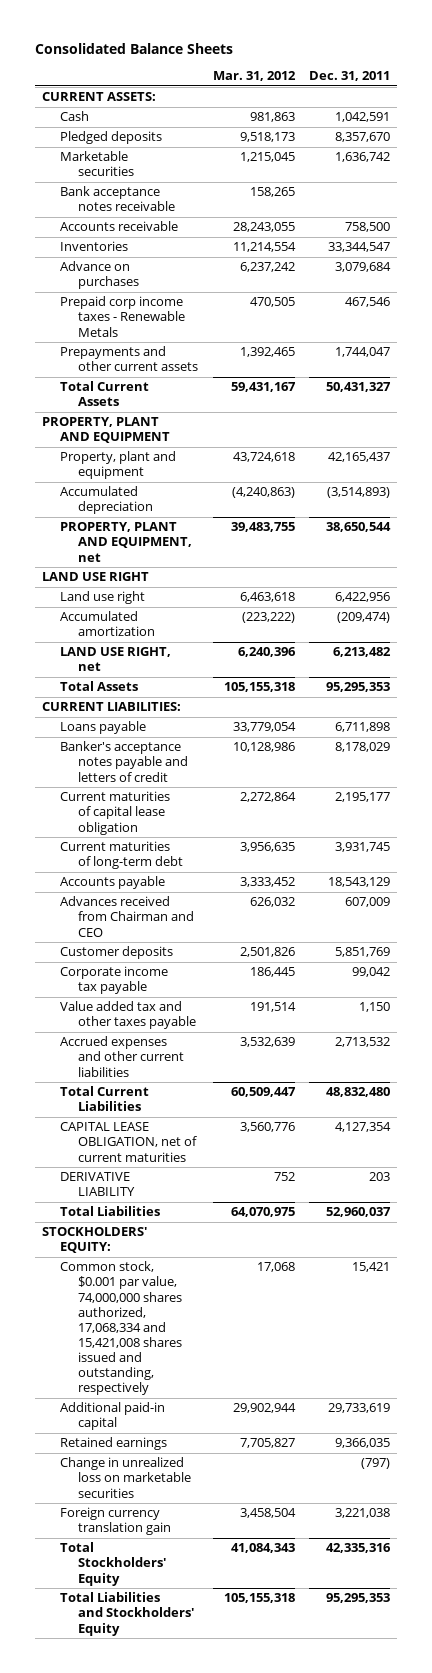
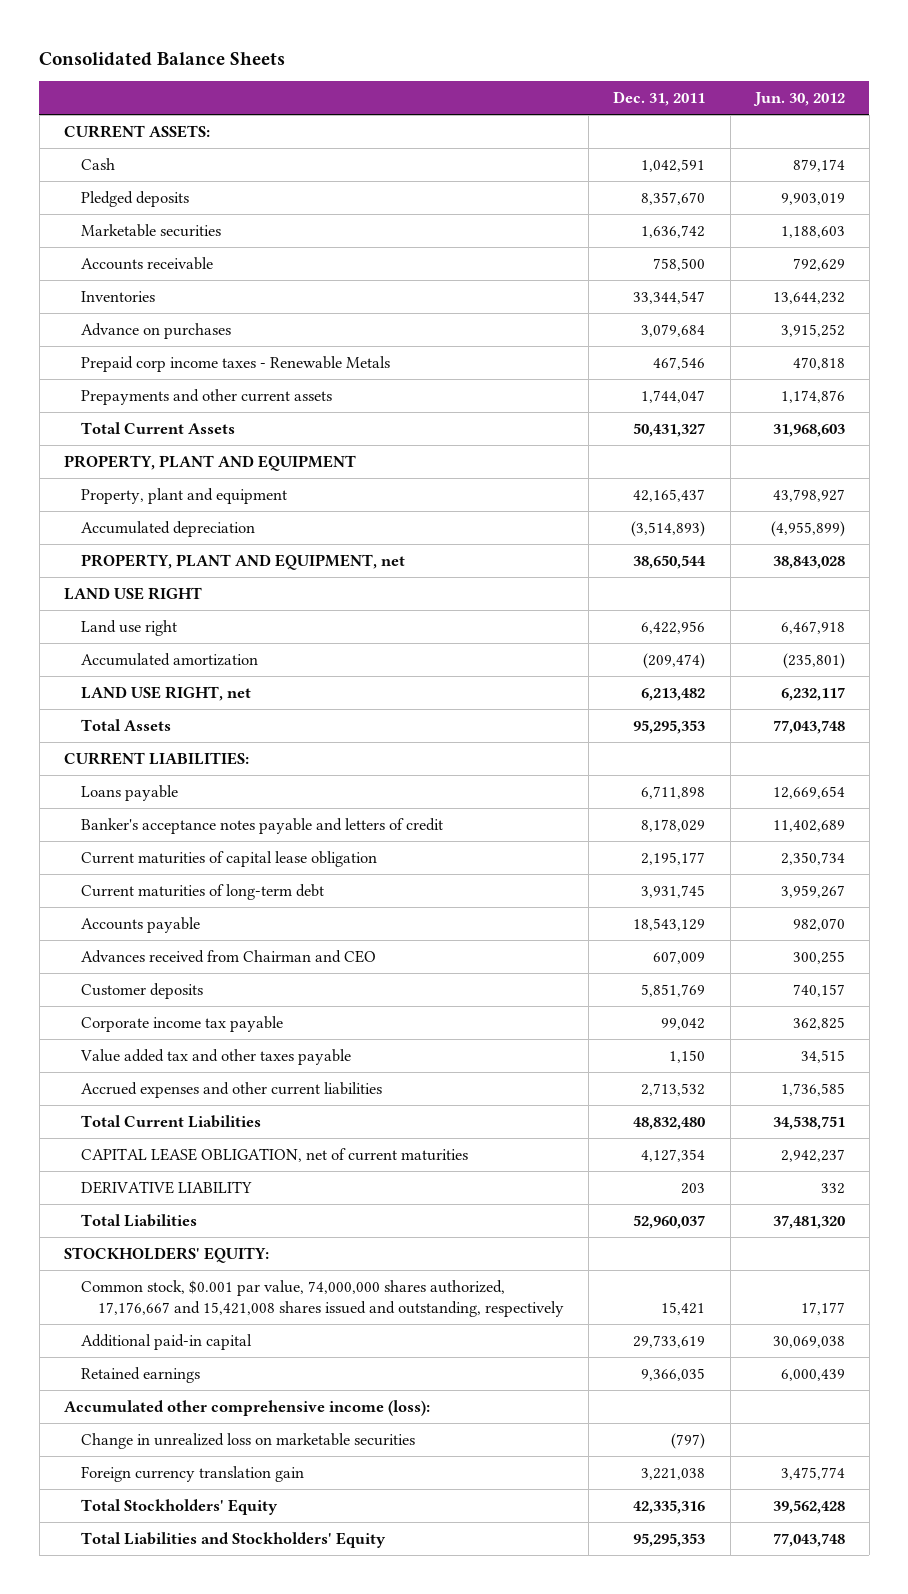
[212,71,296,82] Mar. 31, 2012 -> none
none -> [752,92,845,107] Jun. 30, 2012
[60,186,176,212] Bank acceptance notes receivable -> none
[60,1261,183,1396] Common stock, $0.001 par value, 74,000,000 shares authorized, 17,068,334 and 15,421,008 shares issued and outstanding, respectively -> [80,1279,564,1317] Common stock, $0.001 par value, 74,000,000 shares authorized, 17,176,667 and 15,421,008 shares issued and outstanding, respectively
none -> [63,1399,430,1416] Accumulated other comprehensive income (loss):

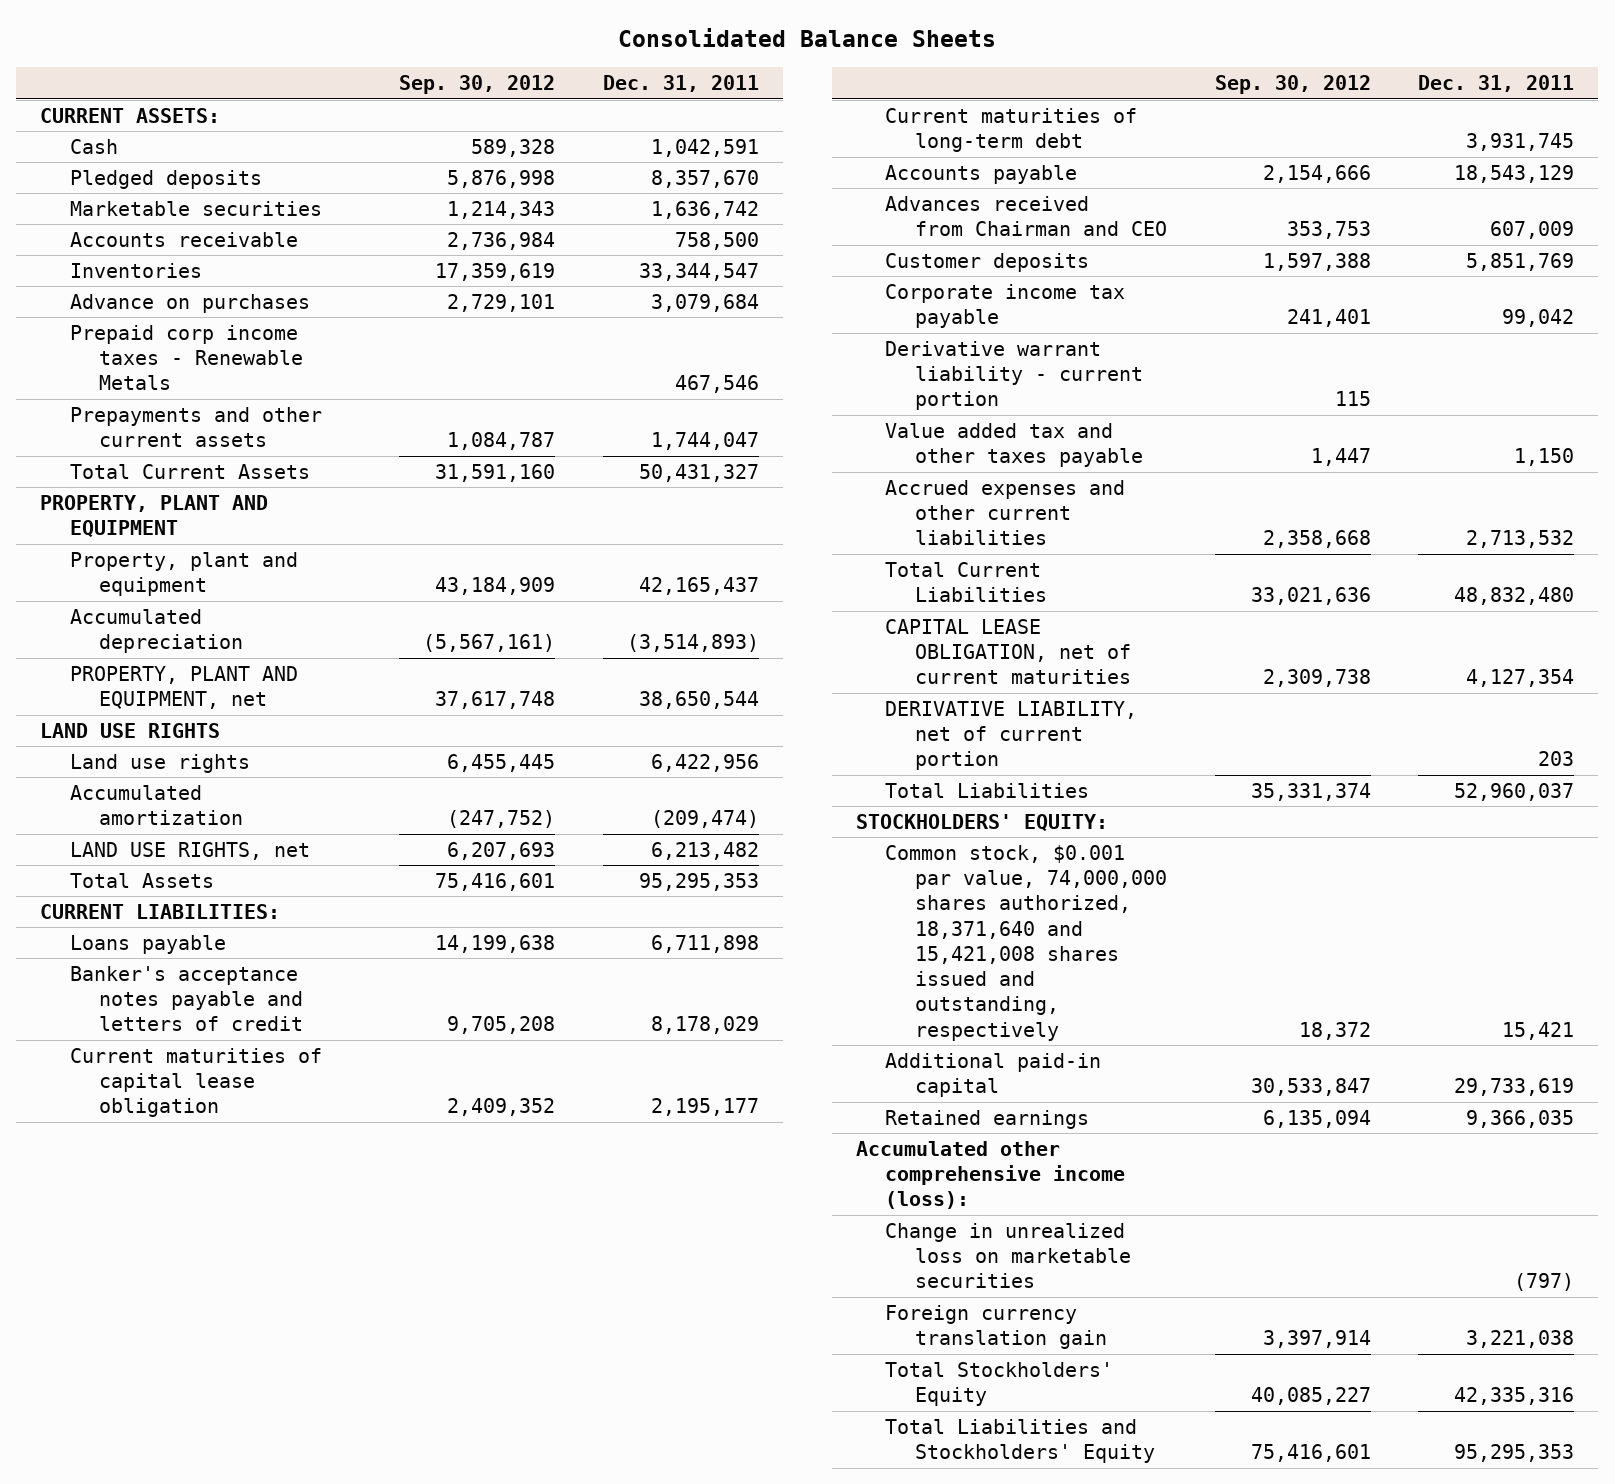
[752,92,845,107] Jun. 30, 2012 -> none
none -> [398,75,555,95] Sep. 30, 2012
[63,586,202,600] LAND USE RIGHT -> [40,722,221,738] LAND USE RIGHTS
[80,619,177,636] Land use right -> [69,753,250,773] Land use rights
[80,685,251,701] LAND USE RIGHT, net -> [69,841,310,860] LAND USE RIGHTS, net
none -> [885,340,1143,411] Derivative warrant liability - current portion
[80,1180,252,1194] DERIVATIVE LIABILITY -> [885,700,1138,771] DERIVATIVE LIABILITY, net of current portion
[80,1279,564,1317] Common stock, $0.001 par value, 74,000,000 shares authorized, 17,176,667 and 15,421,008 shares issued and outstanding, respectively -> [885,844,1167,1041] Common stock, $0.001 par value, 74,000,000 shares authorized, 18,371,640 and 15,421,008 shares issued and outstanding, respectively

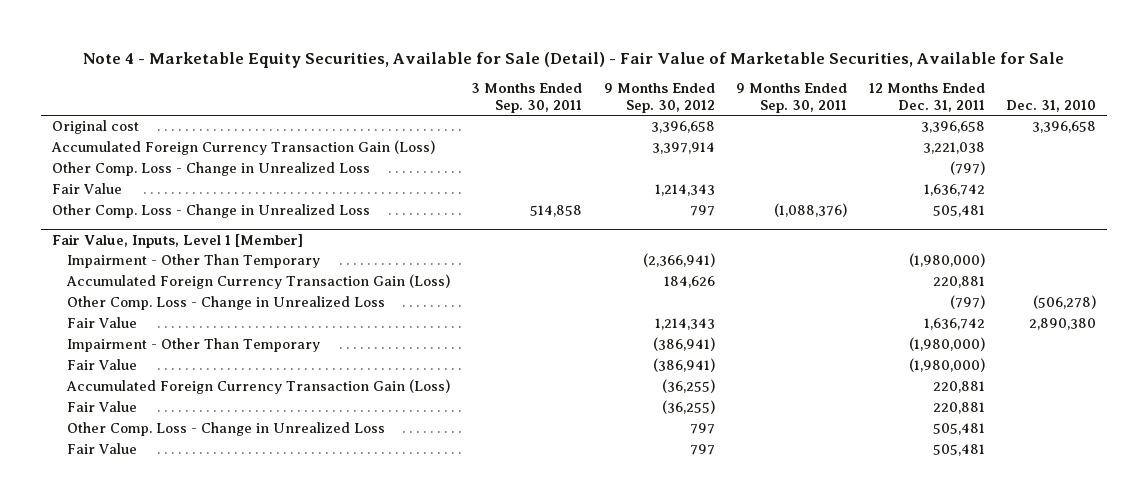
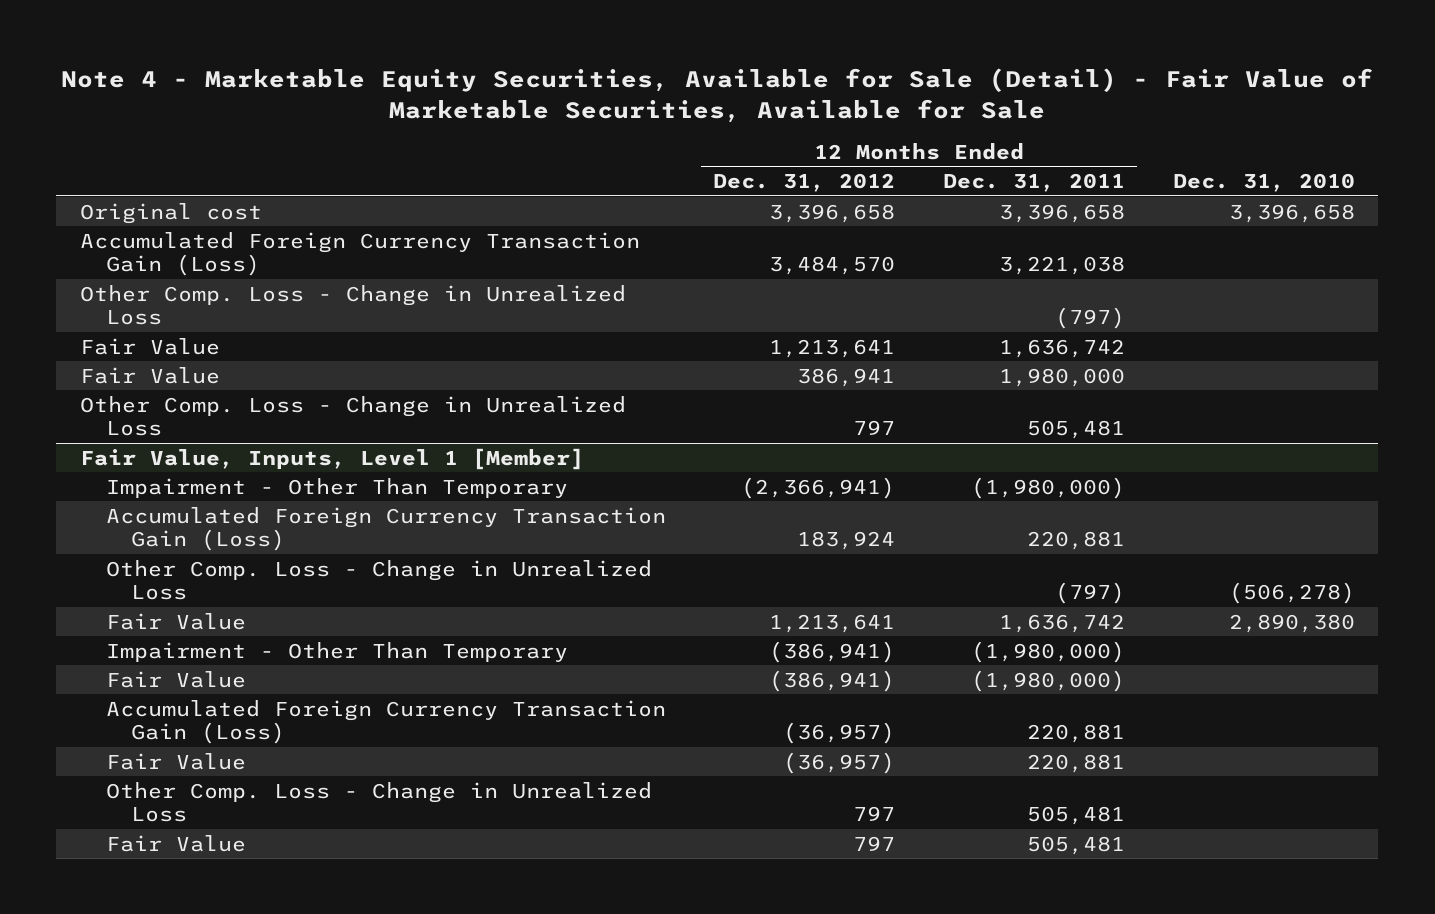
[471,83,583,113] 3 Months Ended Sep. 30, 2011 -> none
[603,83,715,113] 9 Months Ended Sep. 30, 2012 -> none
[736,83,848,113] 9 Months Ended Sep. 30, 2011 -> none
none -> [713,173,896,193] Dec. 31, 2012
none -> [80,366,221,384] Fair Value

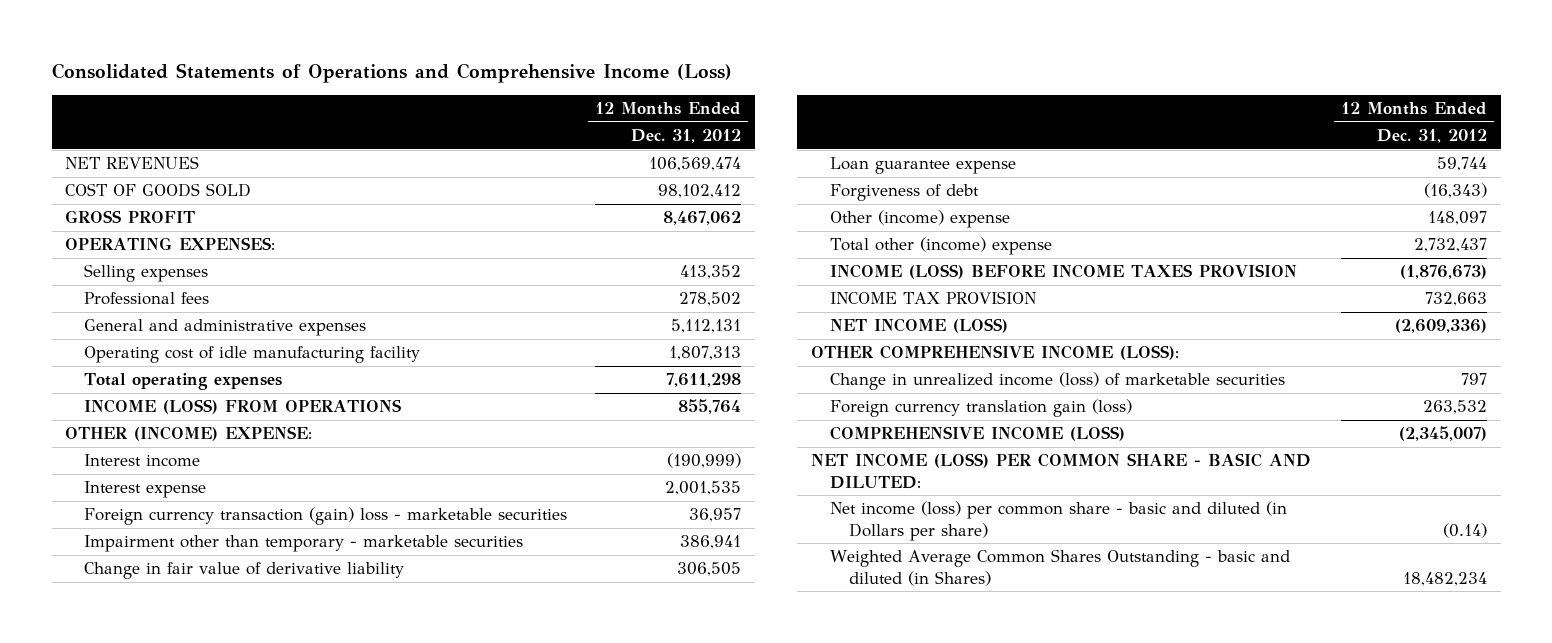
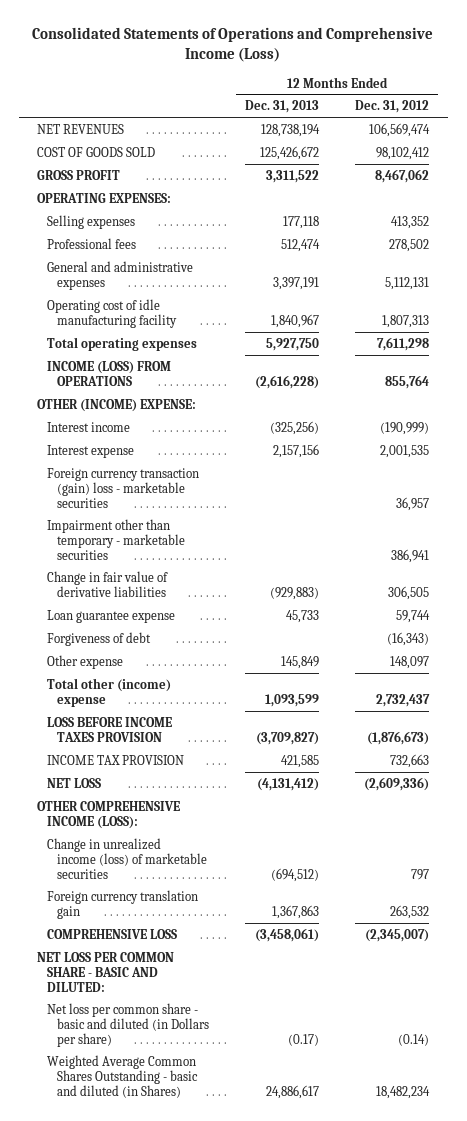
none -> [245,100,320,114] Dec. 31, 2013
[84,562,405,580] Change in fair value of derivative liability -> [47,570,169,597] Change in fair value of derivative liabilities
[830,210,1011,229] Other (income) expense -> [47,654,124,669] Other expense
[830,264,1298,280] INCOME (LOSS) BEFORE INCOME TAXES PROVISION -> [47,716,173,742] LOSS BEFORE INCOME TAXES PROVISION
[830,318,1009,334] NET INCOME (LOSS) -> [47,777,102,788] NET LOSS
[830,399,1133,418] Foreign currency translation gain (loss) -> [47,889,199,919] Foreign currency translation gain
[830,426,1126,442] COMPREHENSIVE INCOME (LOSS) -> [47,928,178,939] COMPREHENSIVE LOSS
[811,453,1312,489] NET INCOME (LOSS) PER COMMON SHARE - BASIC AND DILUTED: -> [37,951,175,992] NET LOSS PER COMMON SHARE - BASIC AND DILUTED:
[830,501,1288,541] Net income (loss) per common share - basic and diluted (in Dollars per share) -> [47,1002,209,1047] Net loss per common share - basic and diluted (in Dollars per share)

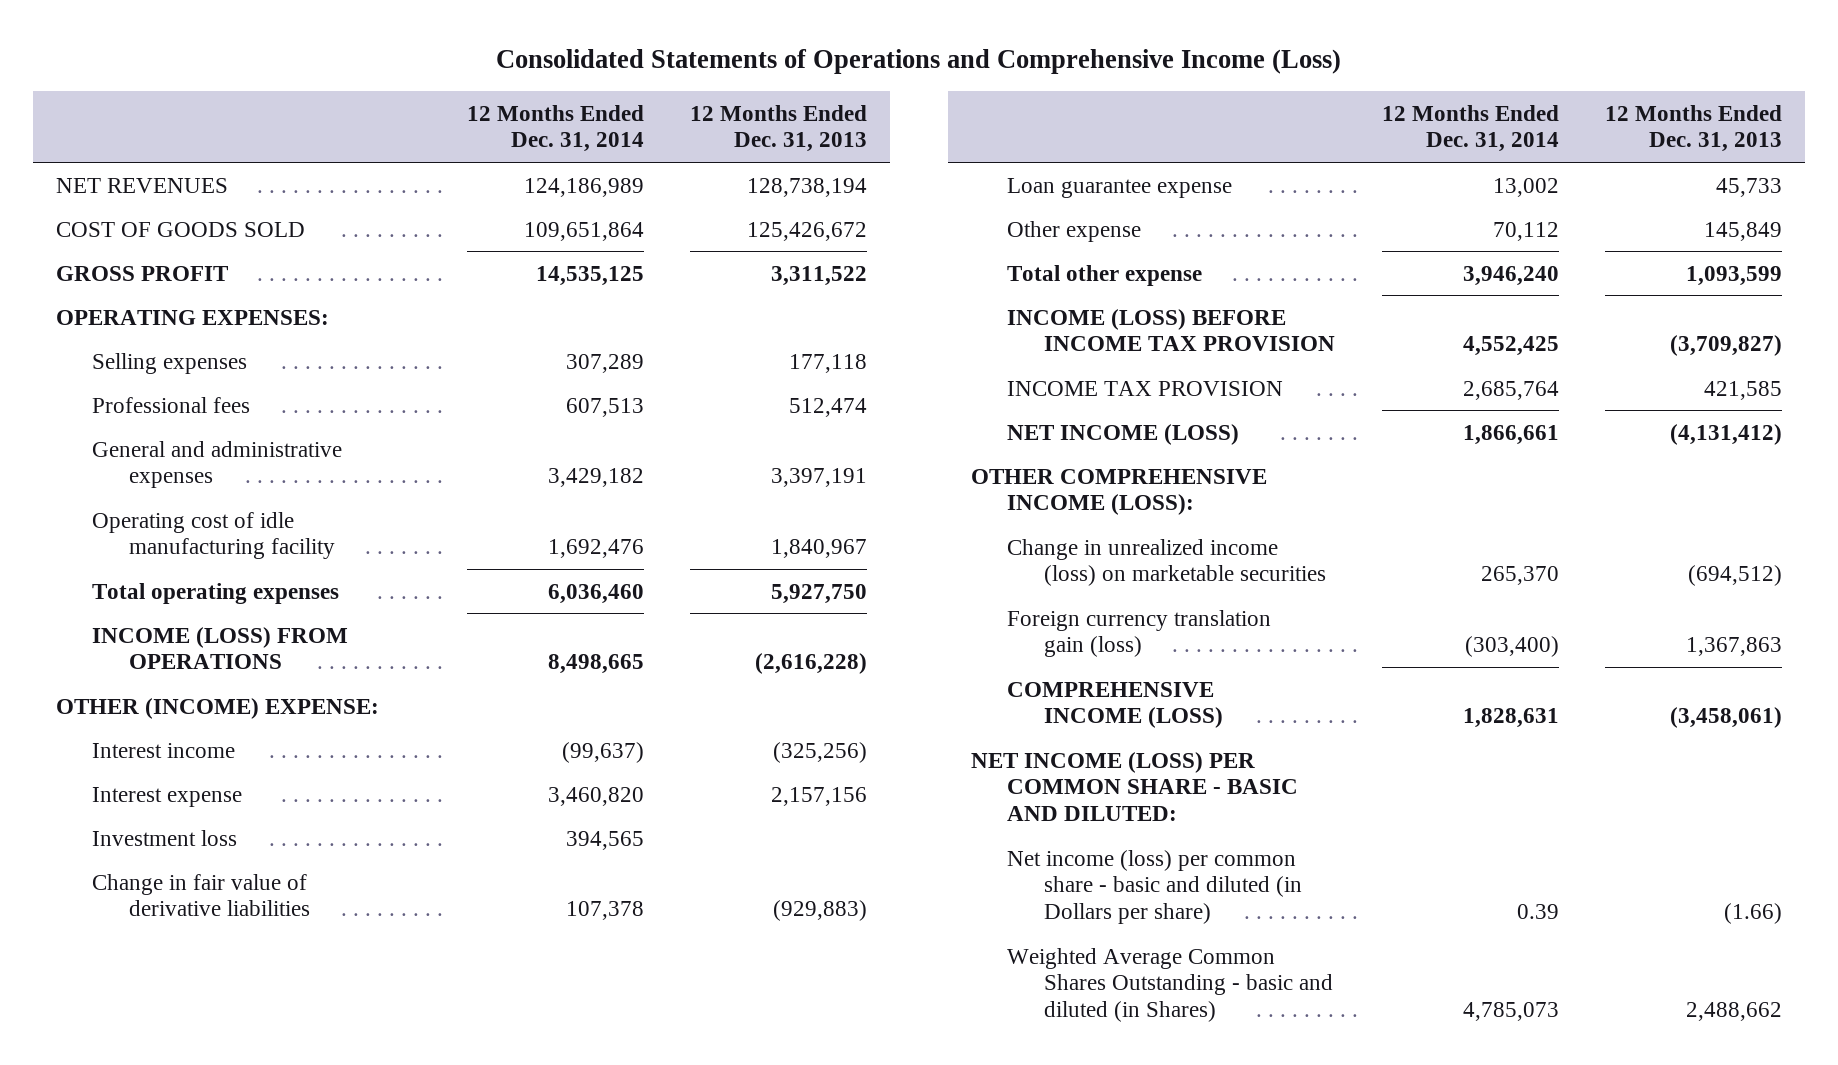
[355,100,430,114] Dec. 31, 2012 -> none
none -> [466,104,644,153] 12 Months Ended Dec. 31, 2014
[47,467,200,508] Foreign currency transaction (gain) loss - marketable securities -> none
[47,518,185,560] Impairment other than temporary - marketable securities -> none
none -> [92,829,238,846] Investment loss
[47,631,152,646] Forgiveness of debt -> none
[47,677,172,707] Total other (income) expense -> [1007,264,1203,286] Total other expense
[47,716,173,742] LOSS BEFORE INCOME TAXES PROVISION -> [1007,308,1336,352] INCOME (LOSS) BEFORE INCOME TAX PROVISION
[47,777,102,788] NET LOSS -> [1007,423,1240,445] NET INCOME (LOSS)
[47,837,207,879] Change in unrealized income (loss) of marketable securities -> [1007,538,1327,587] Change in unrealized income (loss) on marketable securities
[47,889,199,919] Foreign currency translation gain -> [1007,609,1272,658] Foreign currency translation gain (loss)
[47,928,178,939] COMPREHENSIVE LOSS -> [1007,681,1224,729] COMPREHENSIVE INCOME (LOSS)
[37,951,175,992] NET LOSS PER COMMON SHARE - BASIC AND DILUTED: -> [970,751,1299,821] NET INCOME (LOSS) PER COMMON SHARE - BASIC AND DILUTED:
[47,1002,209,1047] Net loss per common share - basic and diluted (in Dollars per share) -> [1007,849,1303,924] Net income (loss) per common share - basic and diluted (in Dollars per share)
[288,1033,320,1046] (0.17) -> [1724,902,1783,924] (1.66)
[266,1084,320,1099] 24,886,617 -> [1686,1001,1783,1021] 2,488,662

